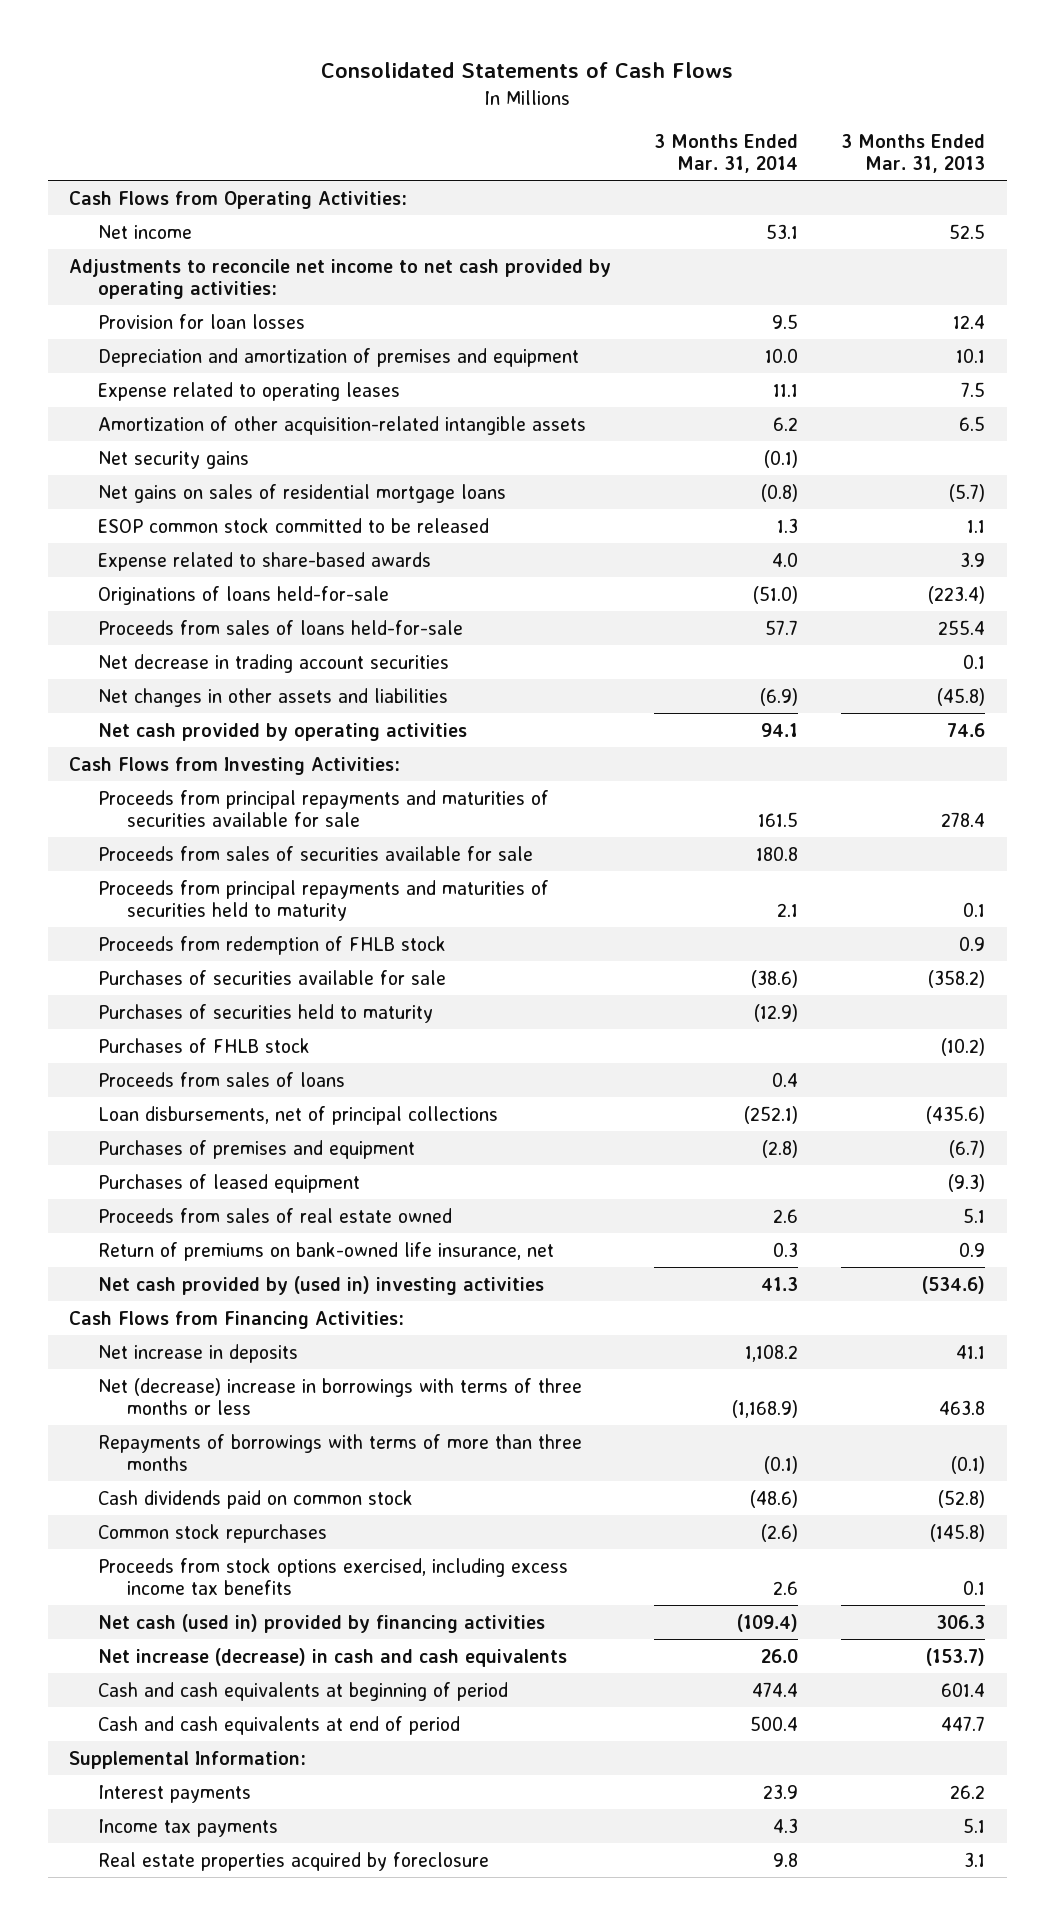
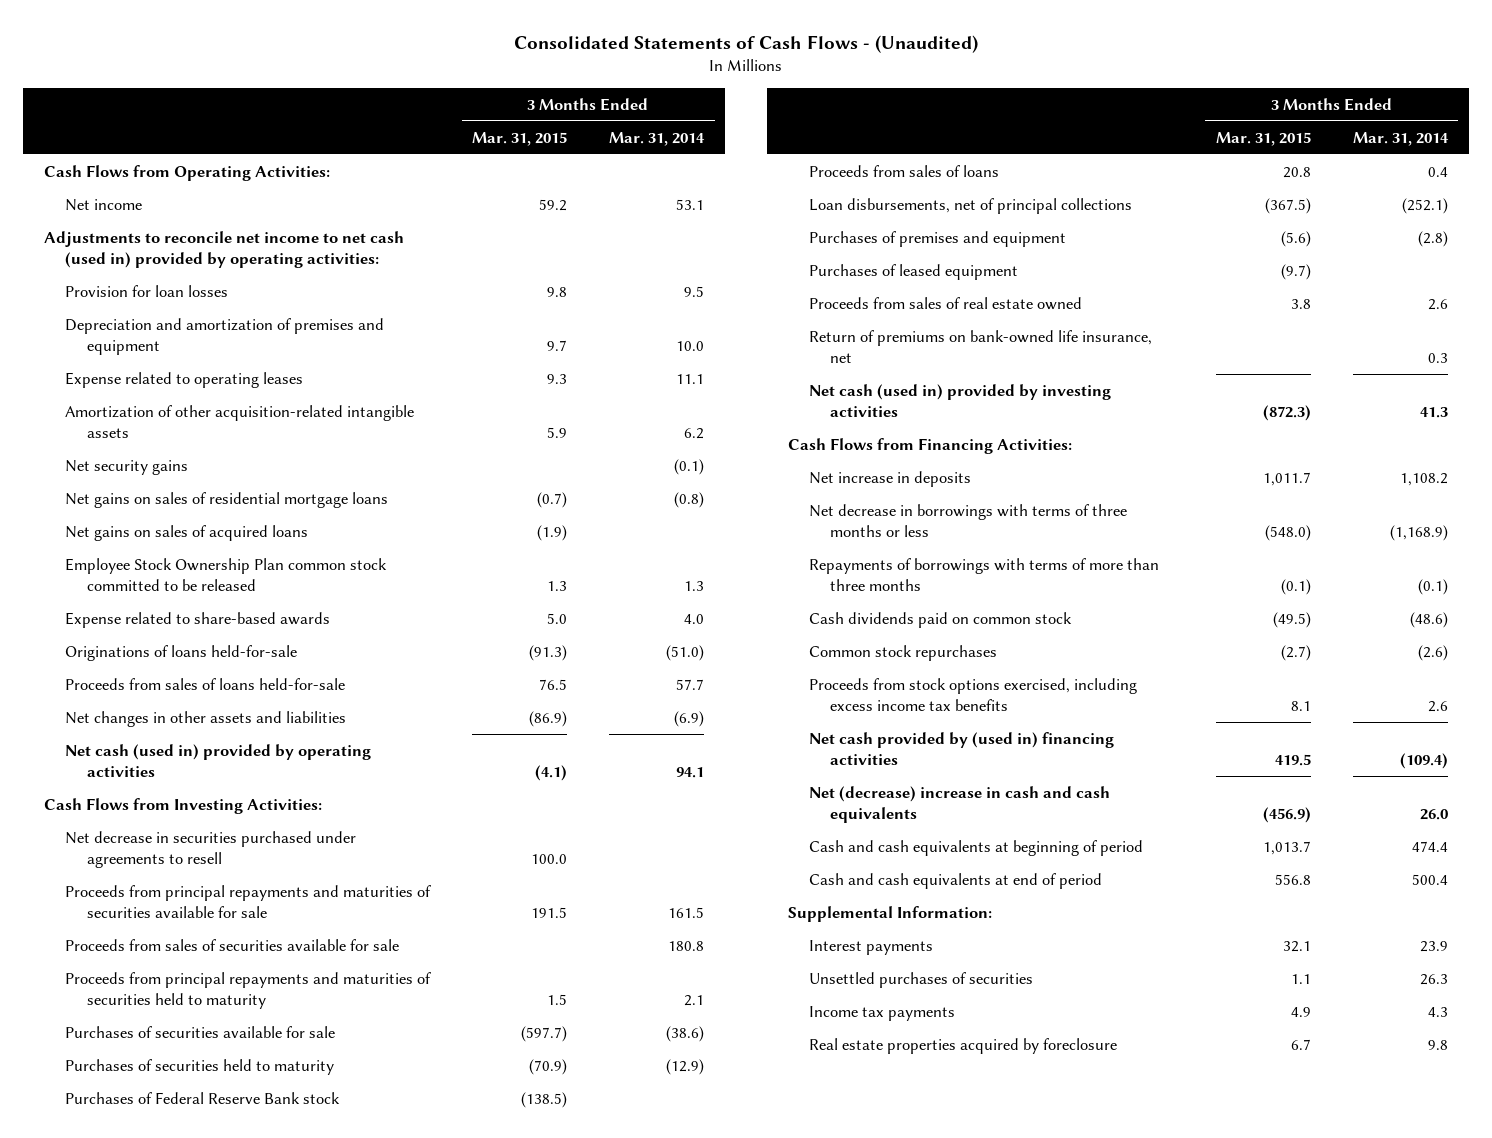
[321,62,734,79] Consolidated Statements of Cash Flows -> [513,34,978,53] Consolidated Statements of Cash Flows - (Unaudited)
[841,133,986,174] 3 Months Ended Mar. 31, 2013 -> none
none -> [472,131,568,146] Mar. 31, 2015
[69,258,612,300] Adjustments to reconcile net income to net cash provided by operating activities: -> [43,230,404,268] Adjustments to reconcile net income to net cash (used in) provided by operating activities:
none -> [65,524,309,541] Net gains on sales of acquired loans
[98,517,490,533] ESOP common stock committed to be released -> [65,557,388,591] Employee Stock Ownership Plan common stock committed to be released
[98,653,450,673] Net decrease in trading account securities -> none
[98,722,468,741] Net cash provided by operating activities -> [65,743,372,777] Net cash (used in) provided by operating activities
none -> [65,830,357,868] Net decrease in securities purchased under agreements to resell
[98,935,447,955] Proceeds from redemption of FHLB stock -> none
[98,1037,311,1053] Purchases of FHLB stock -> none
none -> [65,1091,341,1104] Purchases of Federal Reserve Bank stock
[98,1275,545,1295] Net cash provided by (used in) investing activities -> [808,383,1111,417] Net cash (used in) provided by investing activities
[98,1377,583,1416] Net (decrease) increase in borrowings with terms of three months or less -> [808,503,1127,537] Net decrease in borrowings with terms of three months or less
[98,1613,546,1633] Net cash (used in) provided by financing activities -> [808,731,1114,765] Net cash provided by (used in) financing activities
[98,1647,568,1667] Net increase (decrease) in cash and cash equivalents -> [808,785,1110,823] Net (decrease) increase in cash and cash equivalents
none -> [808,971,1033,988] Unsettled purchases of securities

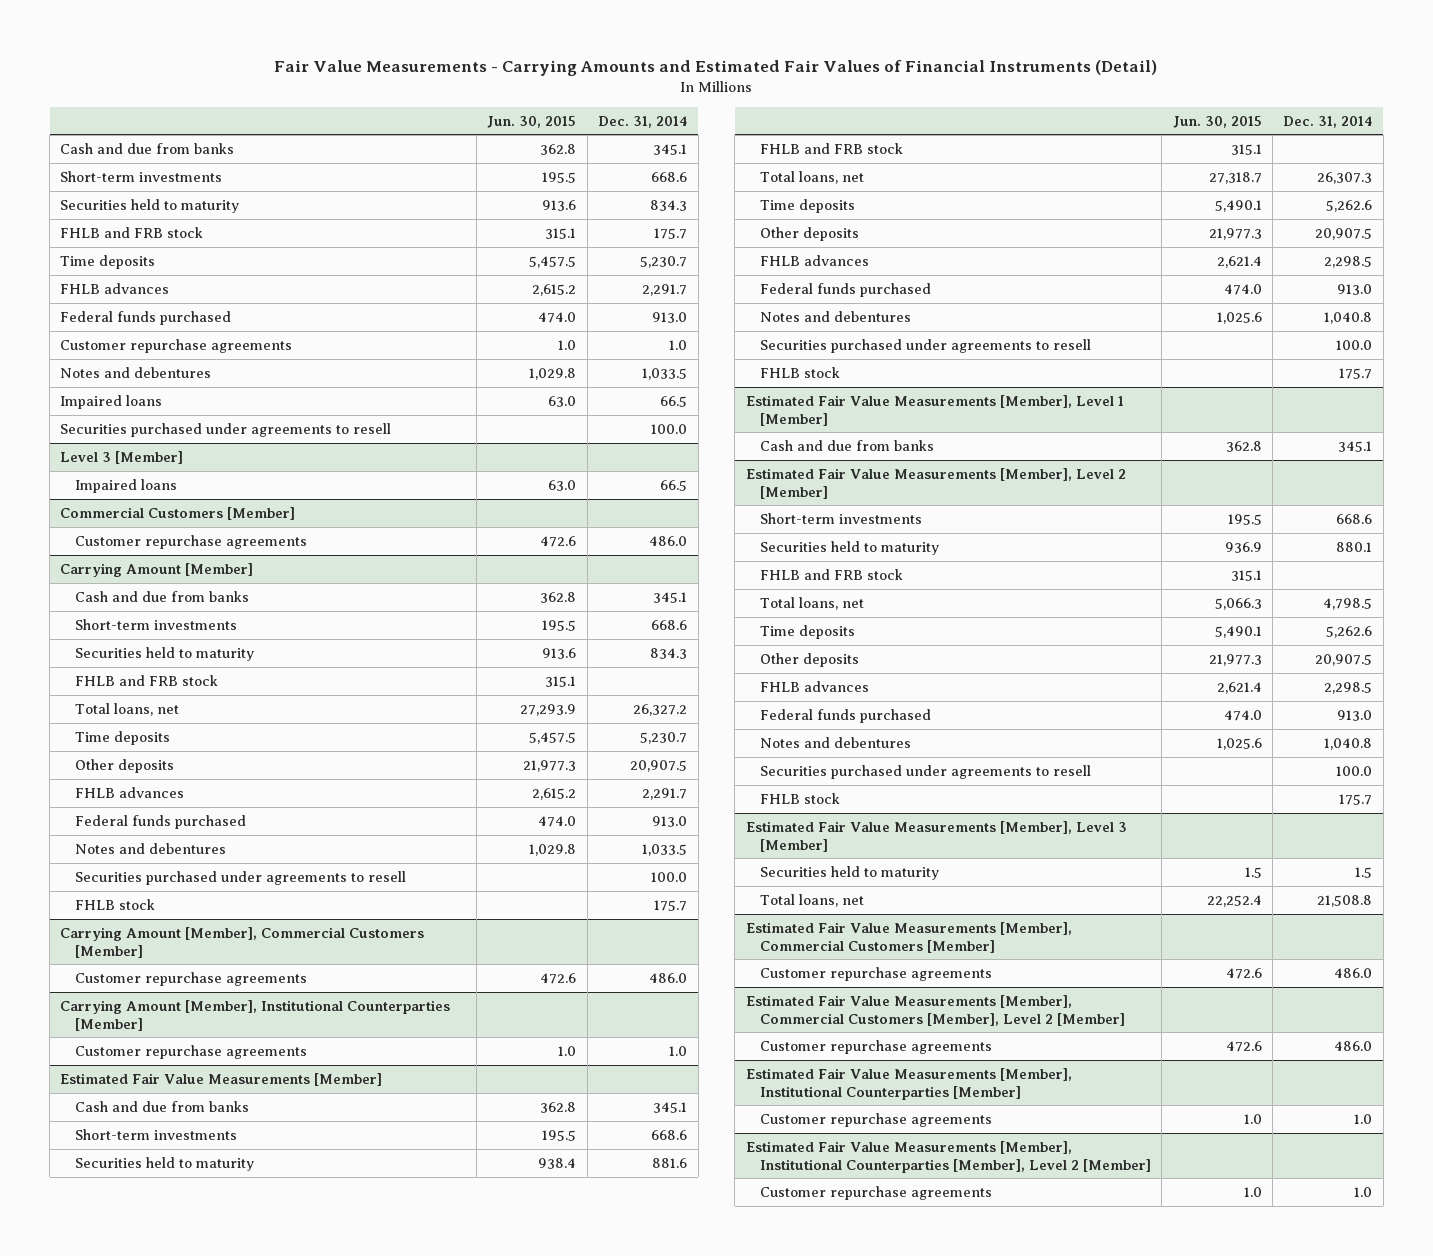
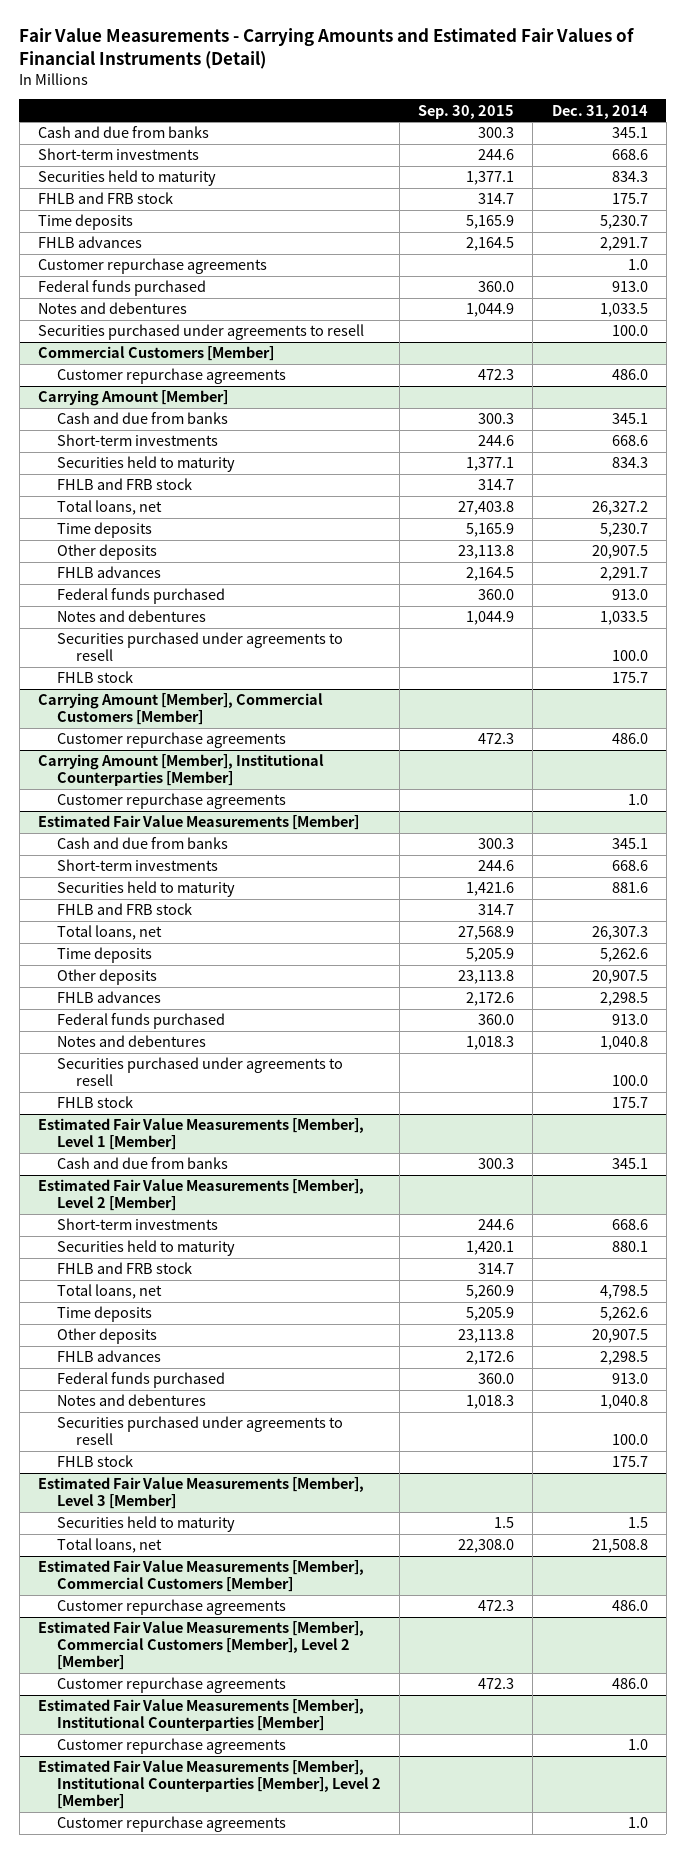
[487,115,577,128] Jun. 30, 2015 -> none
none -> [418,104,515,119] Sep. 30, 2015
[60,310,232,325] Federal funds purchased -> [37,280,206,297] Federal funds purchased
[60,394,163,409] Impaired loans -> none
[60,450,184,464] Level 3 [Member] -> none
[74,478,177,493] Impaired loans -> none

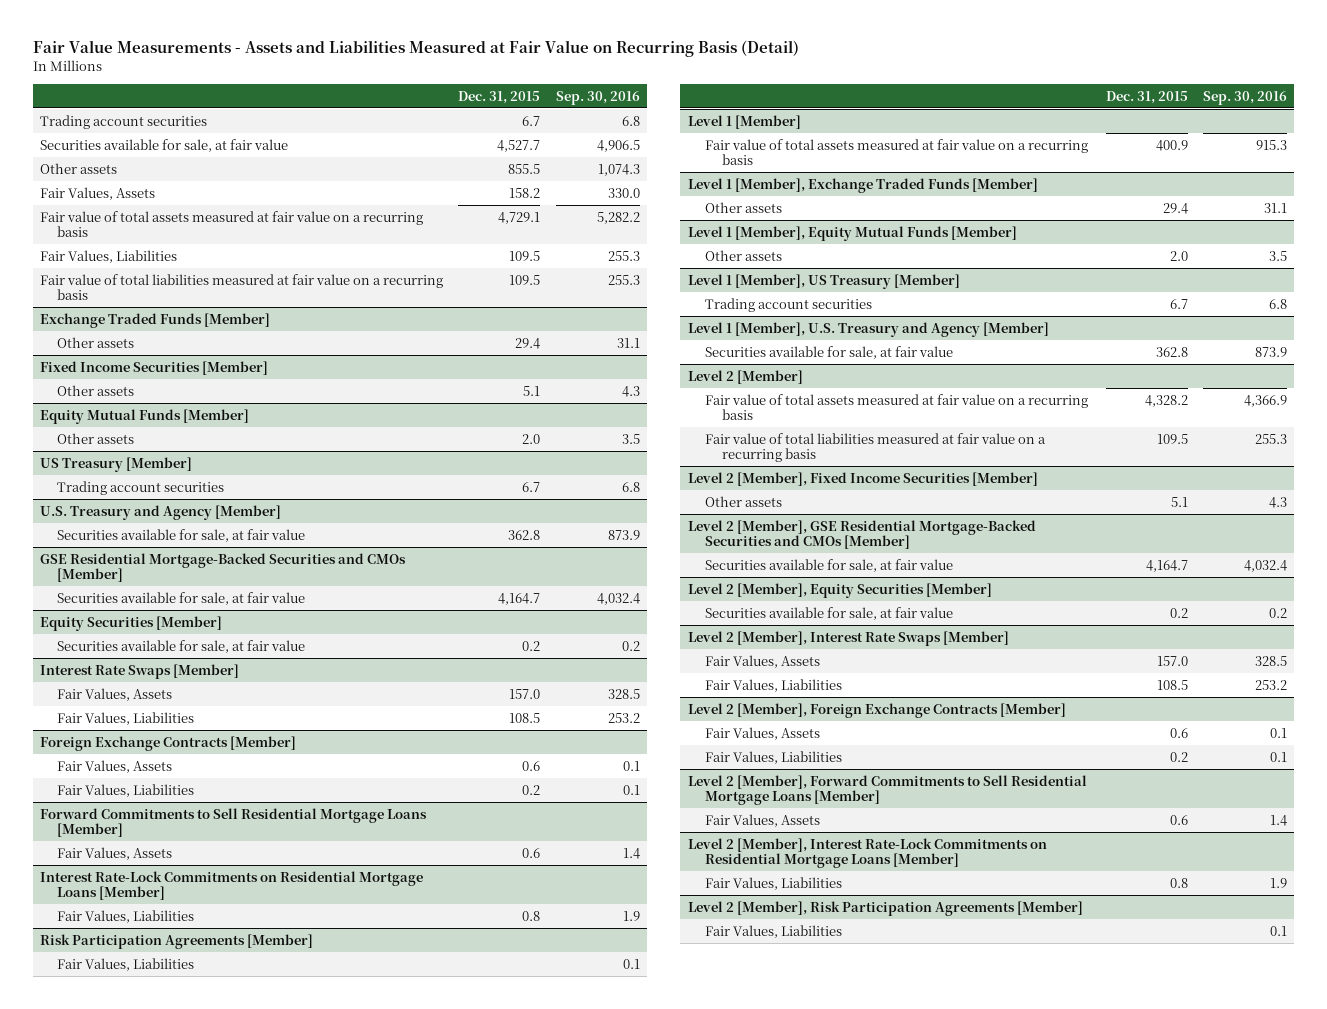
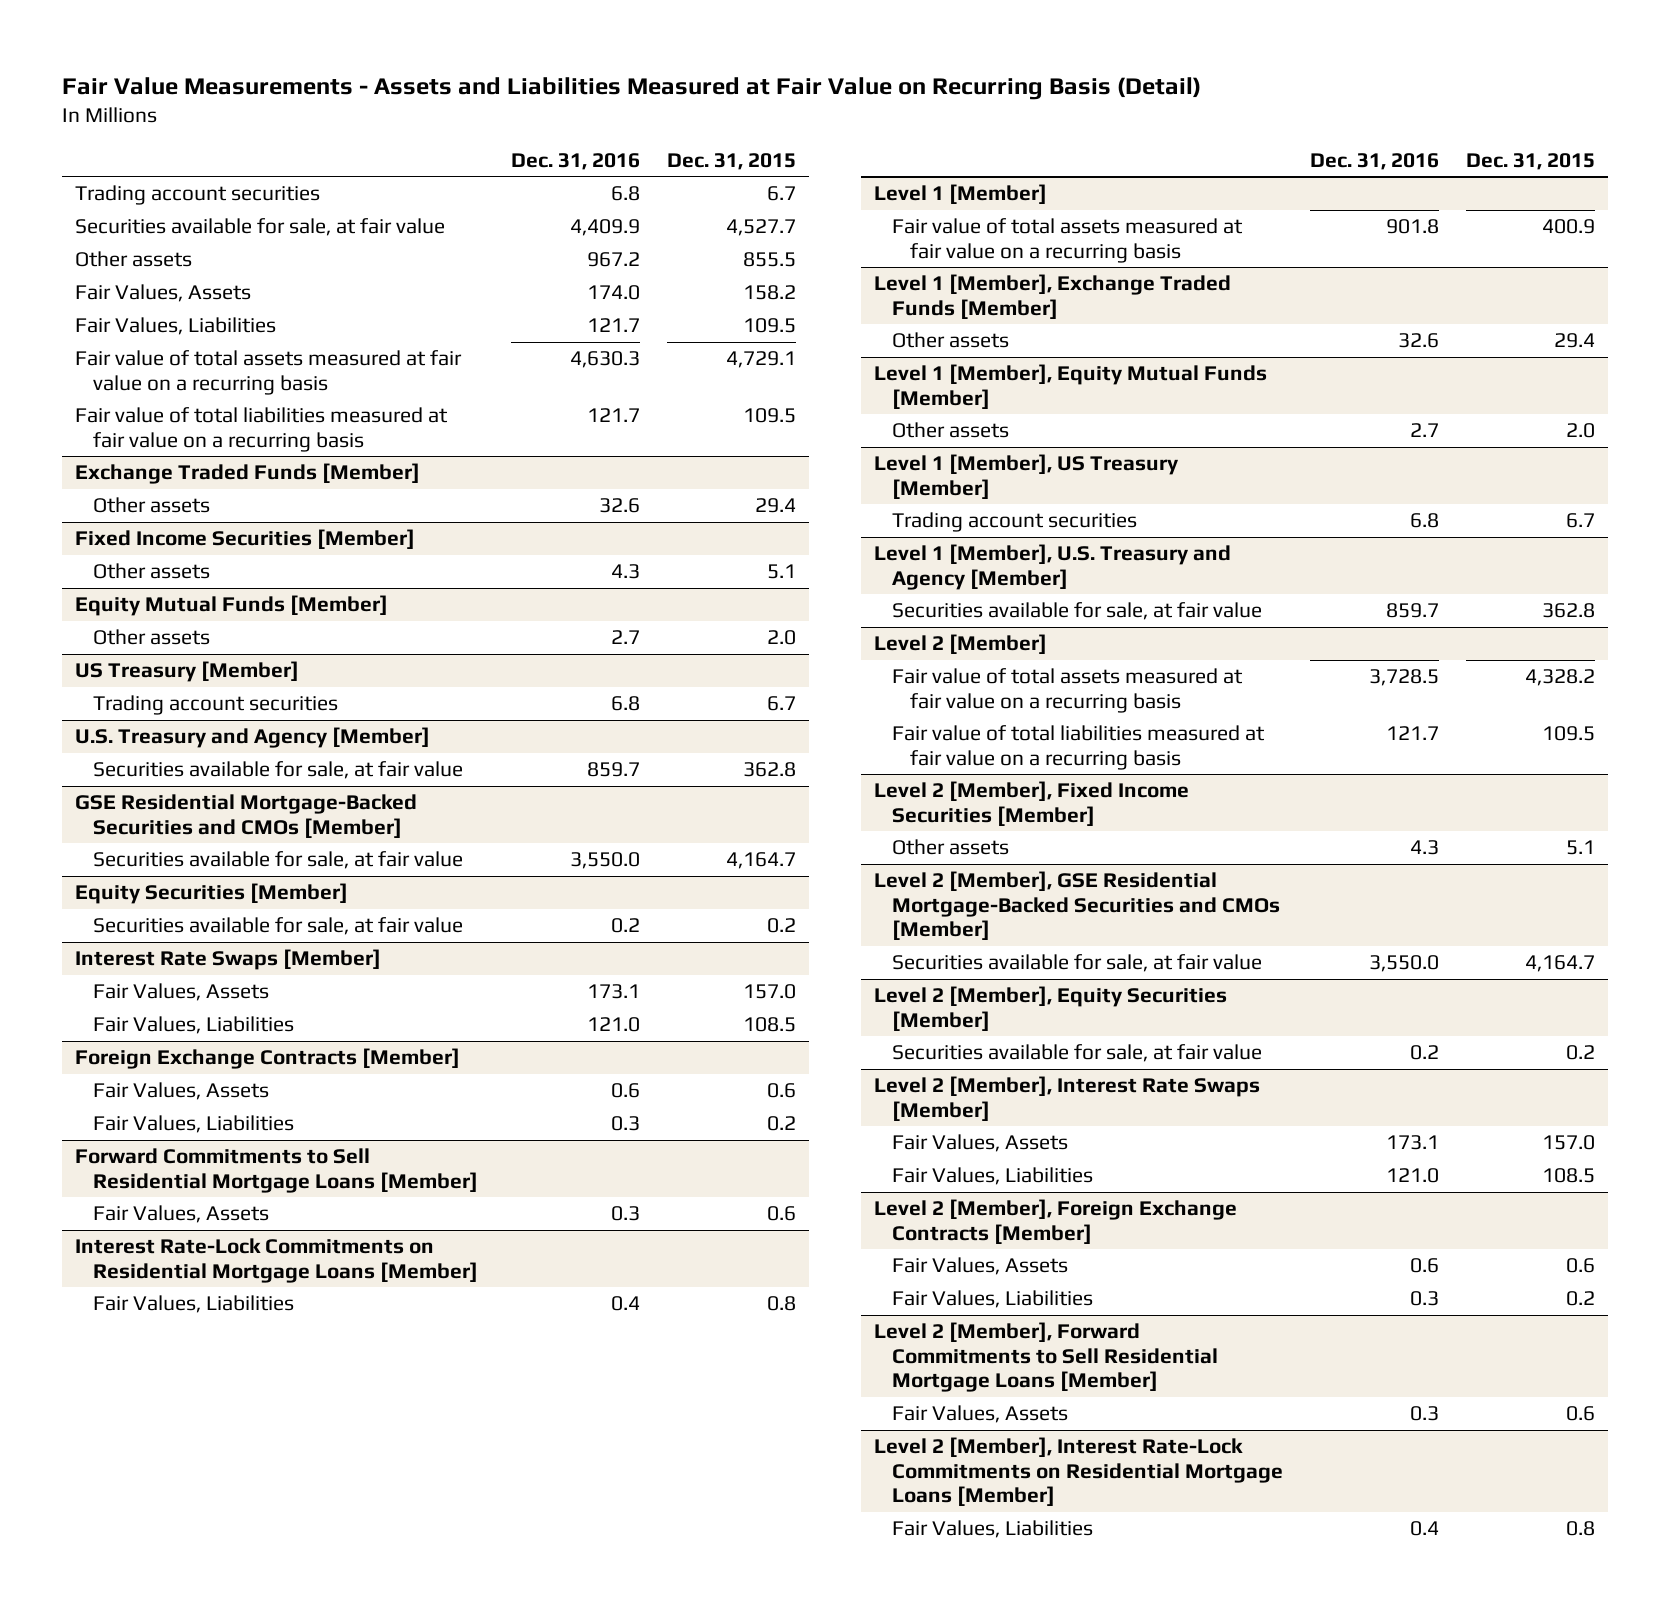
[555,90,640,105] Sep. 30, 2016 -> none
none -> [510,152,640,170] Dec. 31, 2016
[40,210,424,238] Fair value of total assets measured at fair value on a recurring basis -> [75,350,463,395] Fair value of total assets measured at fair value on a recurring basis
[40,933,314,949] Risk Participation Agreements [Member] -> none
[57,957,195,971] Fair Values, Liabilities -> none
[687,900,1083,916] Level 2 [Member], Risk Participation Agreements [Member] -> none
[704,924,842,938] Fair Values, Liabilities -> none

